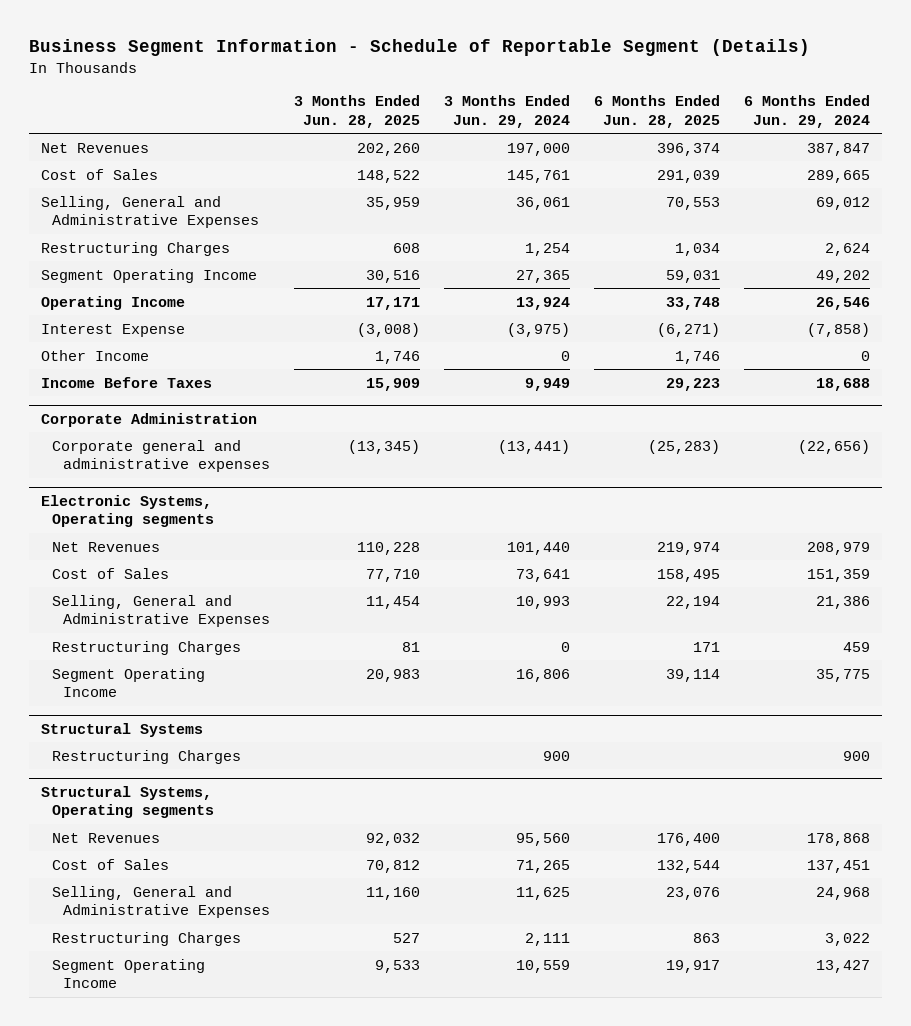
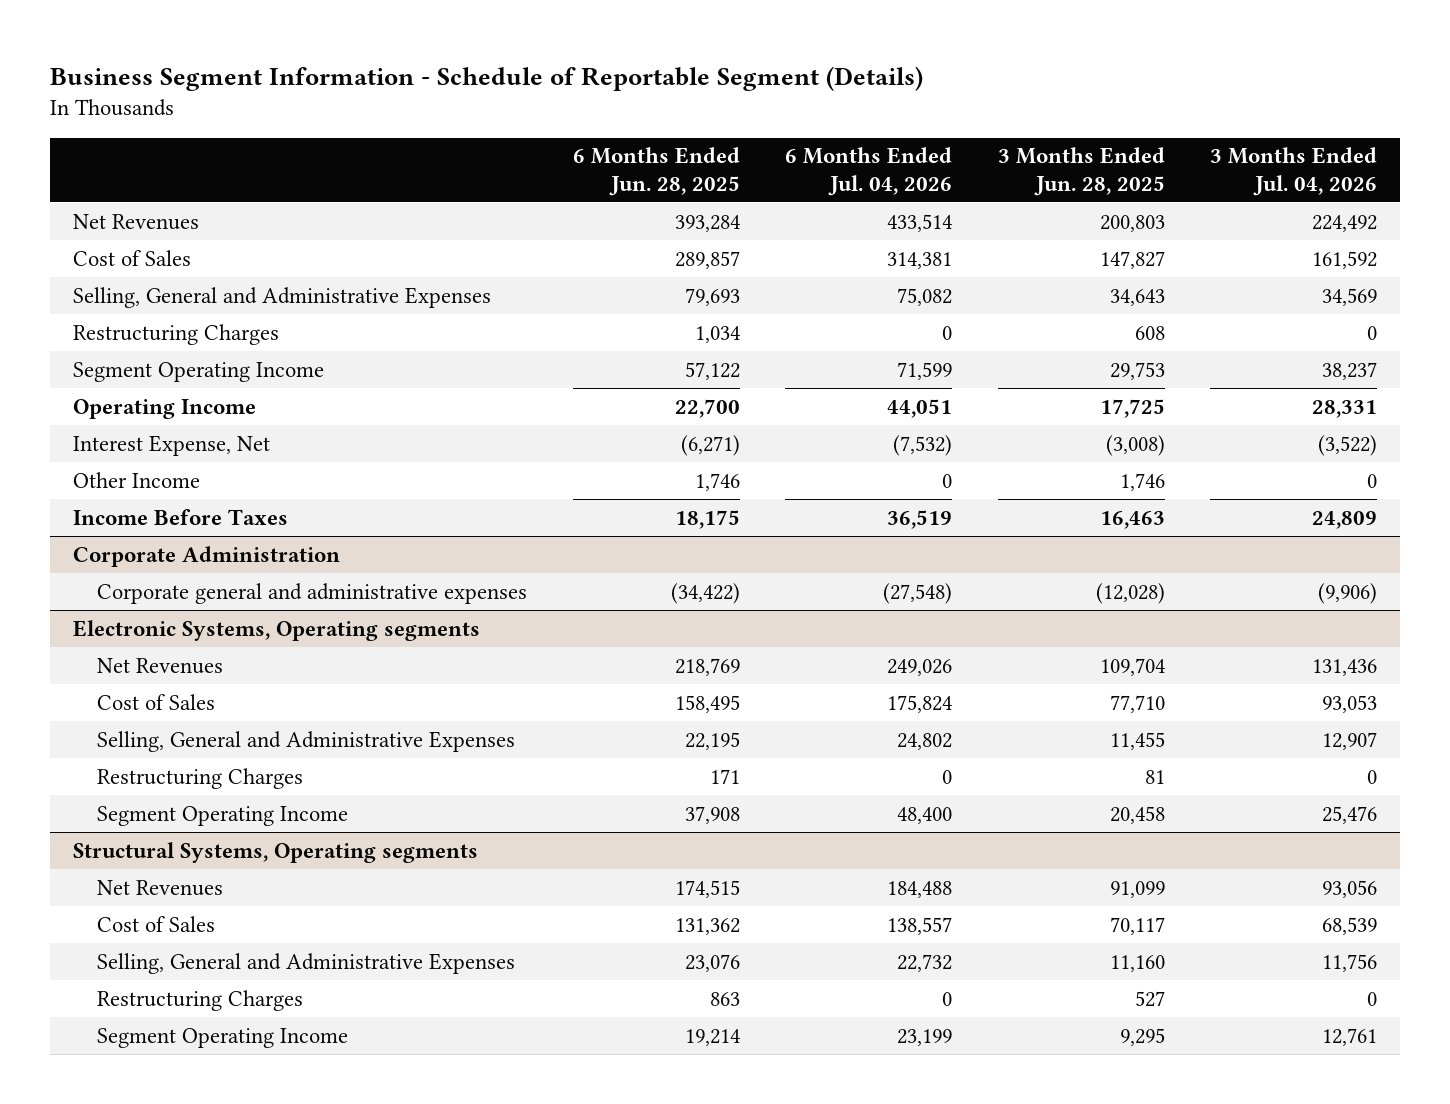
[444,95,571,128] 3 Months Ended Jun. 29, 2024 -> none
[743,95,870,128] 6 Months Ended Jun. 29, 2024 -> none
none -> [785,147,953,196] 6 Months Ended Jul. 04, 2026
none -> [1210,147,1378,196] 3 Months Ended Jul. 04, 2026
[357,142,421,156] 202,260 -> [1099,214,1165,232] 200,803
[657,142,721,156] 396,374 -> [674,214,740,232] 393,284
[357,169,421,183] 148,522 -> [1099,250,1165,269] 147,827
[657,169,721,183] 291,039 -> [674,250,740,269] 289,857
[366,196,421,210] 35,959 -> [1109,288,1165,306] 34,643
[666,196,721,210] 70,553 -> [684,287,740,306] 79,693
[366,269,421,283] 30,516 -> [1109,361,1165,380] 29,753
[666,269,721,283] 59,031 -> [684,361,740,380] 57,122
[366,296,421,310] 17,171 -> [1099,398,1165,418] 17,725
[666,296,721,310] 33,748 -> [674,398,740,418] 22,700
[40,323,185,337] Interest Expense -> [72,434,270,456] Interest Expense, Net
[366,377,421,391] 15,909 -> [1099,510,1165,529] 16,463
[666,377,721,391] 29,223 -> [674,509,740,529] 18,175
[348,439,421,454] (13,345) -> [1095,582,1165,604] (12,028)
[648,439,721,454] (25,283) -> [670,582,740,604] (34,422)
[357,541,421,555] 110,228 -> [1099,657,1165,676] 109,704
[657,541,721,555] 219,974 -> [674,657,740,676] 218,769
[366,595,421,609] 11,454 -> [1109,731,1165,750] 11,455
[666,595,721,609] 22,194 -> [684,731,740,750] 22,195
[40,722,203,737] Structural Systems -> none
[51,749,241,764] Restructuring Charges -> none
[366,668,421,682] 20,983 -> [1109,805,1165,824] 20,458
[666,668,721,682] 39,114 -> [684,805,740,824] 37,908
[366,832,421,846] 92,032 -> [1109,880,1165,898] 91,099
[657,832,721,846] 176,400 -> [674,879,740,898] 174,515
[366,859,421,873] 70,812 -> [1109,916,1165,935] 70,117
[657,859,721,873] 132,544 -> [674,917,740,935] 131,362
[375,959,421,973] 9,533 -> [1119,1027,1165,1046] 9,295
[666,959,721,973] 19,917 -> [684,1028,740,1046] 19,214

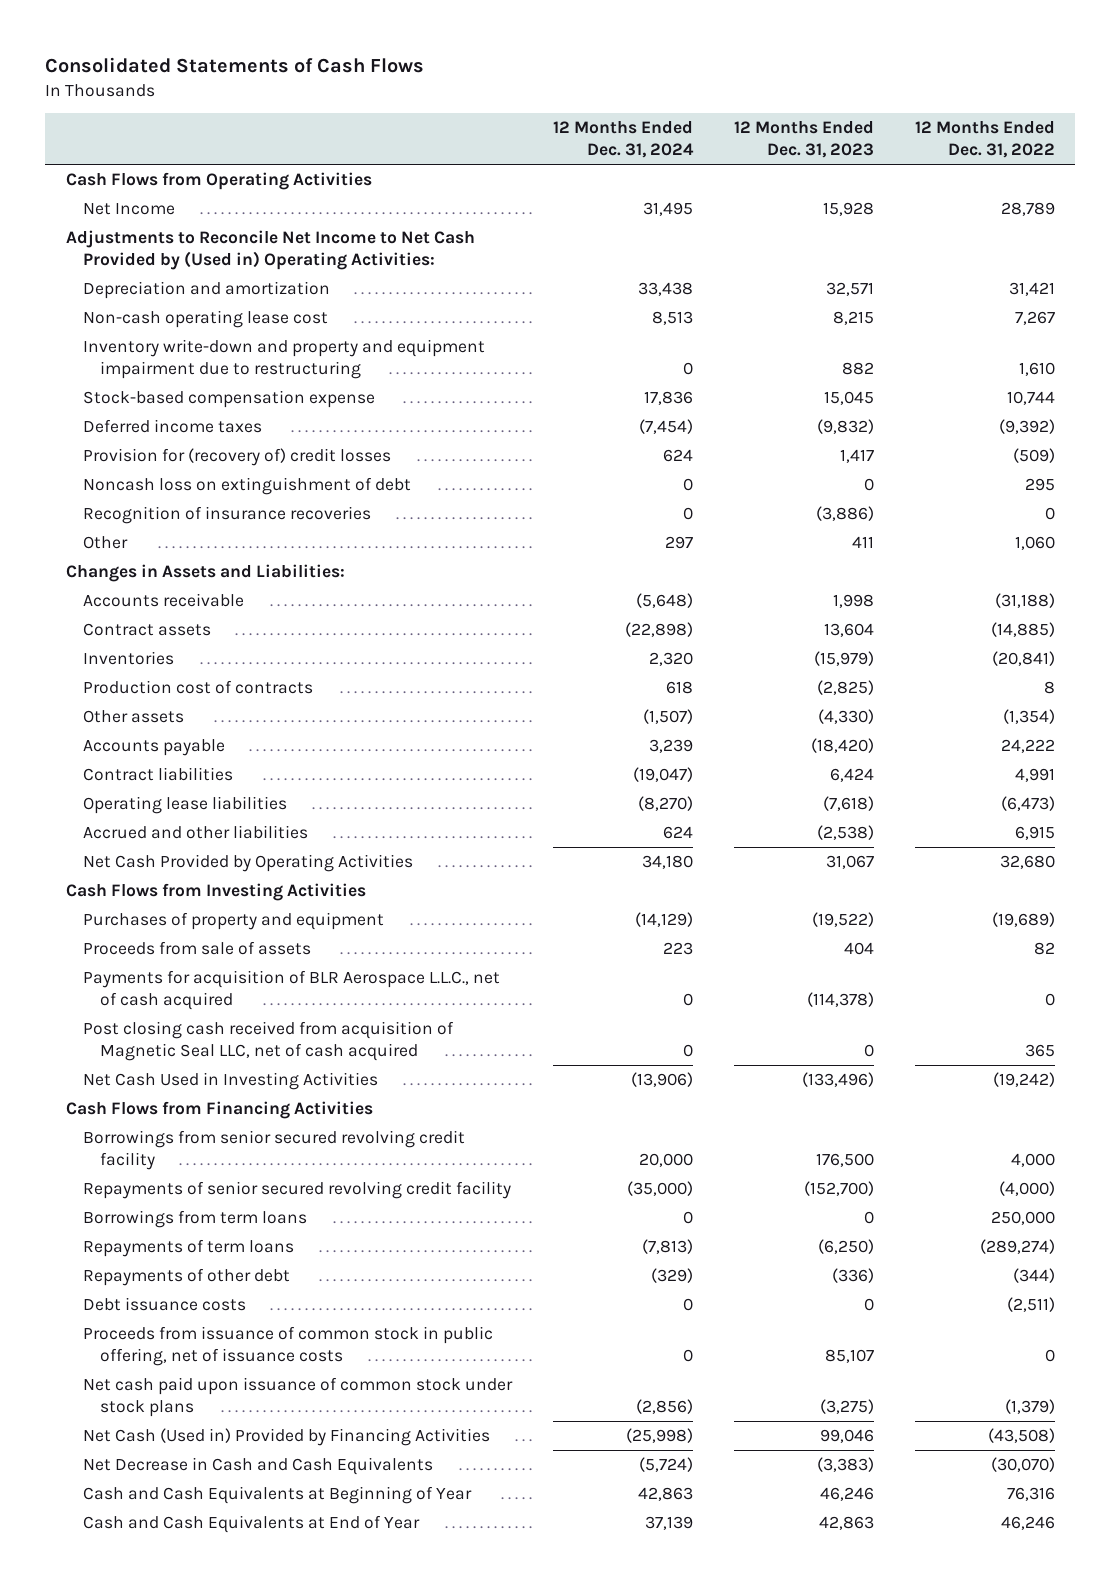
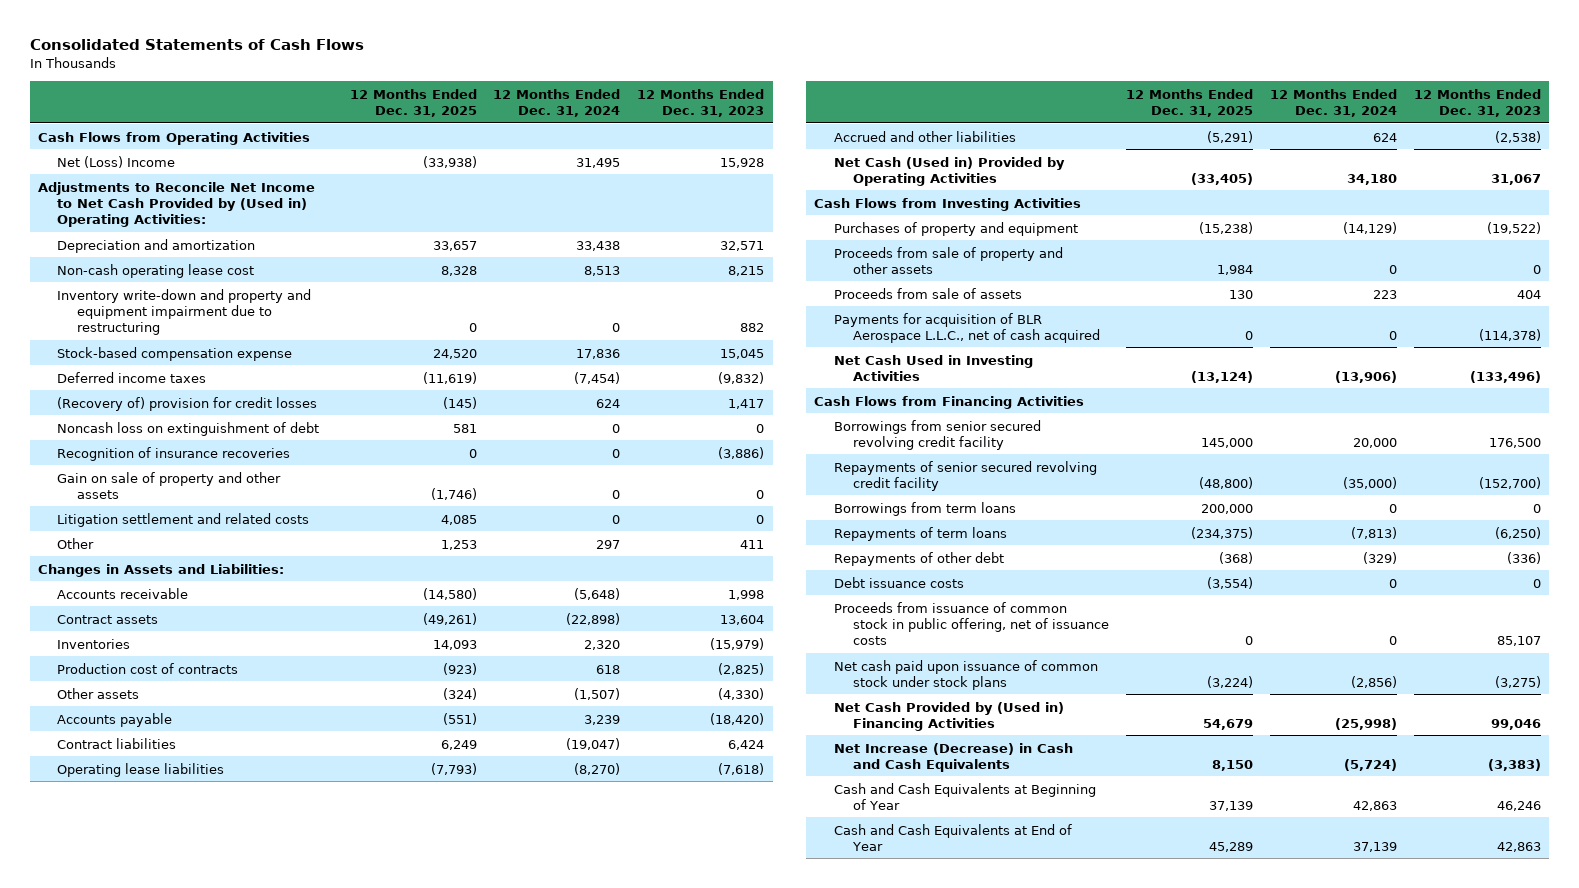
[914,121,1055,159] 12 Months Ended Dec. 31, 2022 -> none
none -> [349,88,477,117] 12 Months Ended Dec. 31, 2025
[82,202,175,215] Net Income -> [57,155,176,168] Net (Loss) Income
[82,447,391,466] Provision for (recovery of) credit losses -> [57,396,318,411] (Recovery of) provision for credit losses
none -> [57,471,282,499] Gain on sale of property and other assets
none -> [57,512,310,527] Litigation settlement and related costs
[82,853,413,872] Net Cash Provided by Operating Activities -> [833,156,1065,186] Net Cash (Used in) Provided by Operating Activities
none -> [833,246,1063,274] Proceeds from sale of property and other assets
[82,1020,454,1062] Post closing cash received from acquisition of Magnetic Seal LLC, net of cash acquired -> none
[82,1427,490,1446] Net Cash (Used in) Provided by Financing Activities -> [833,701,1064,731] Net Cash Provided by (Used in) Financing Activities
[82,1456,433,1475] Net Decrease in Cash and Cash Equivalents -> [833,742,1073,772] Net Increase (Decrease) in Cash and Cash Equivalents

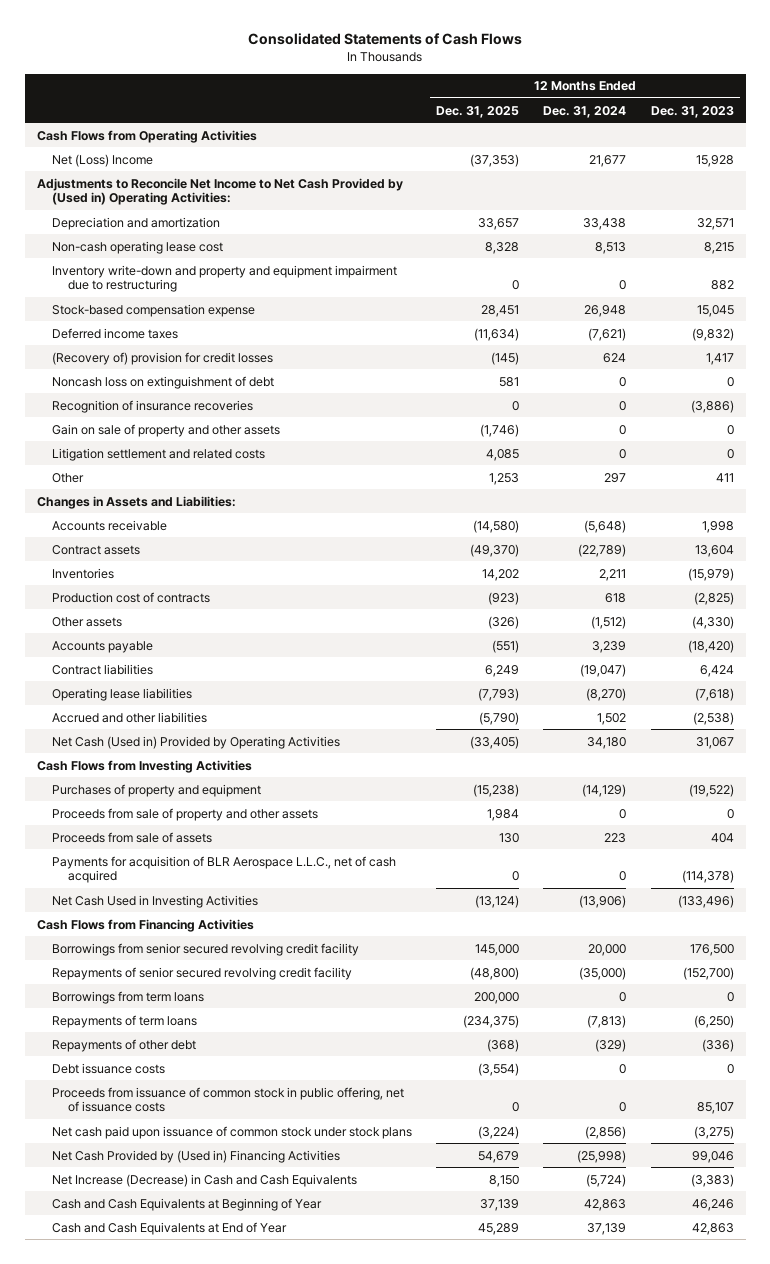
[422,155,477,168] (33,938) -> [470,153,520,167] (37,353)
[576,157,621,168] 31,495 -> [589,154,627,167] 21,677
[432,348,477,359] 24,520 -> [481,304,520,317] 28,451
[576,348,621,359] 17,836 -> [584,304,627,317] 26,948
[422,371,477,384] (11,619) -> [474,327,520,341] (11,634)
[574,371,621,384] (7,454) -> [588,327,627,341] (7,621)
[422,612,477,625] (49,261) -> [470,543,520,557] (49,370)
[566,612,621,625] (22,898) -> [578,543,627,557] (22,789)
[432,639,477,650] 14,093 -> [482,568,520,581] 14,202
[584,639,621,650] 2,320 -> [599,568,627,581] 2,211
[442,687,477,700] (324) -> [488,615,520,629] (326)
[574,687,621,700] (1,507) -> [591,615,627,629] (1,512)
[1206,130,1253,143] (5,291) -> [479,711,520,725] (5,790)
[1372,132,1397,142] 624 -> [597,712,627,725] 1,502

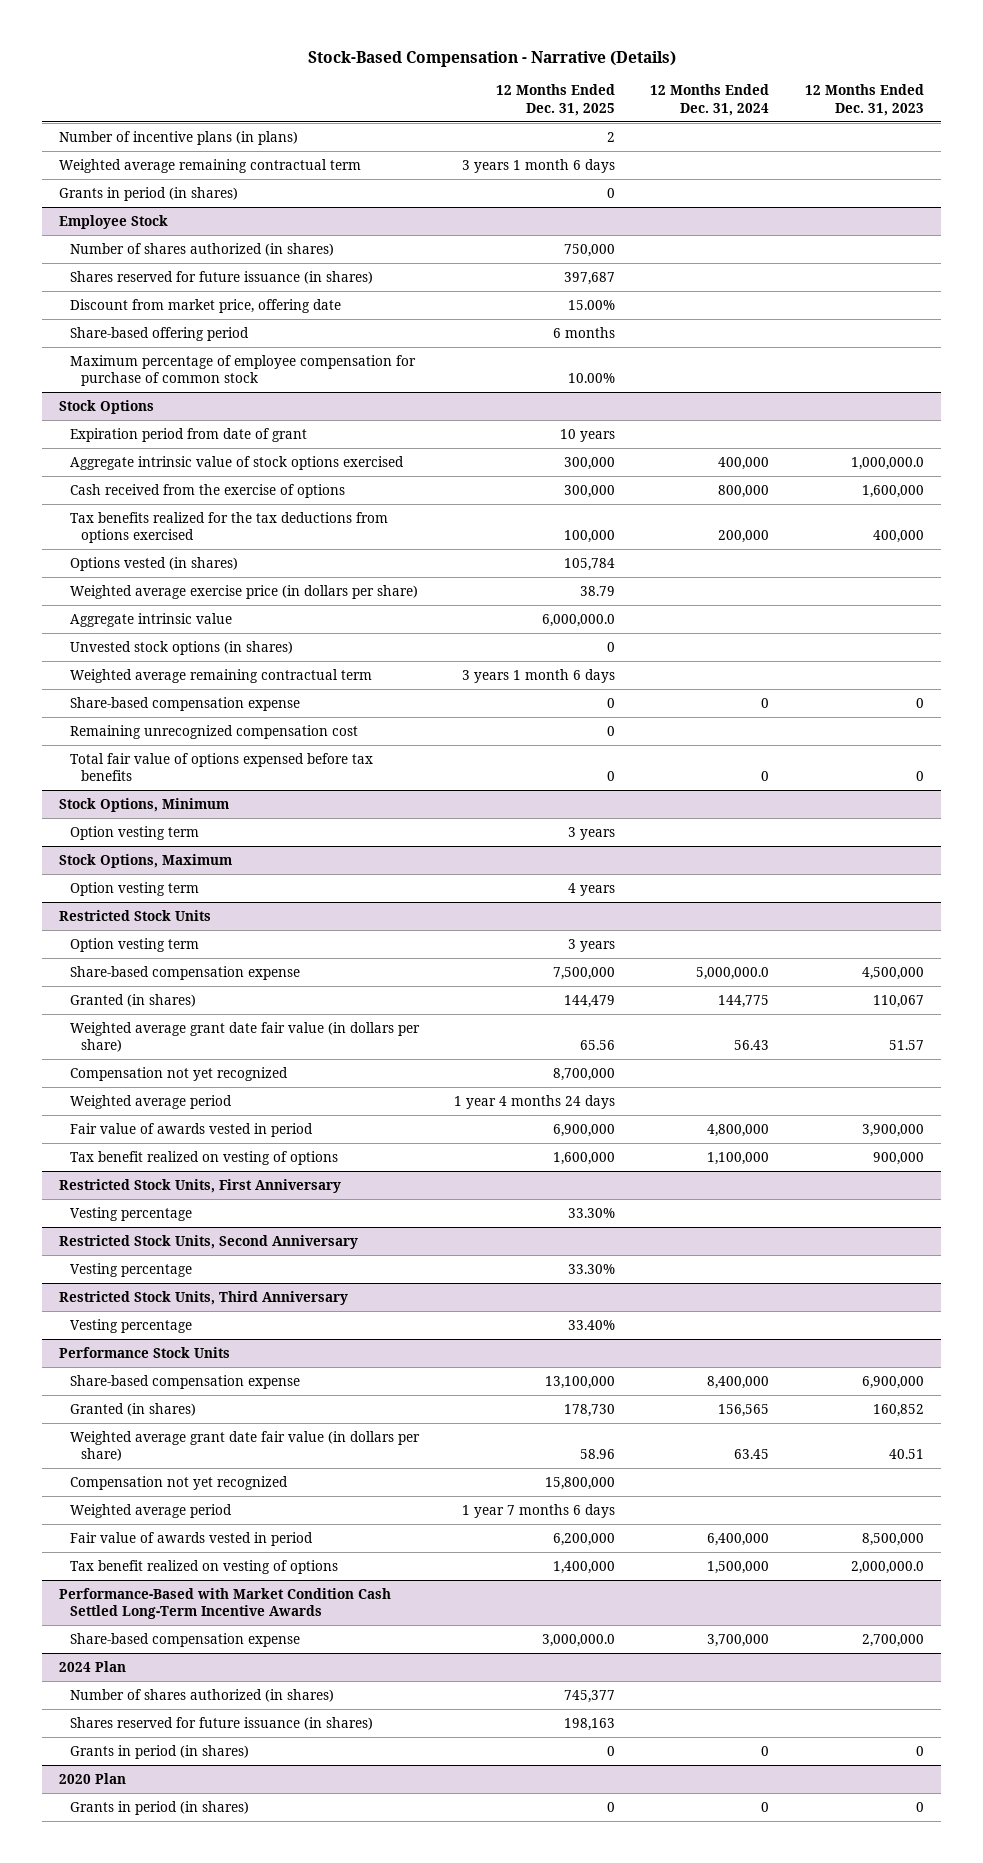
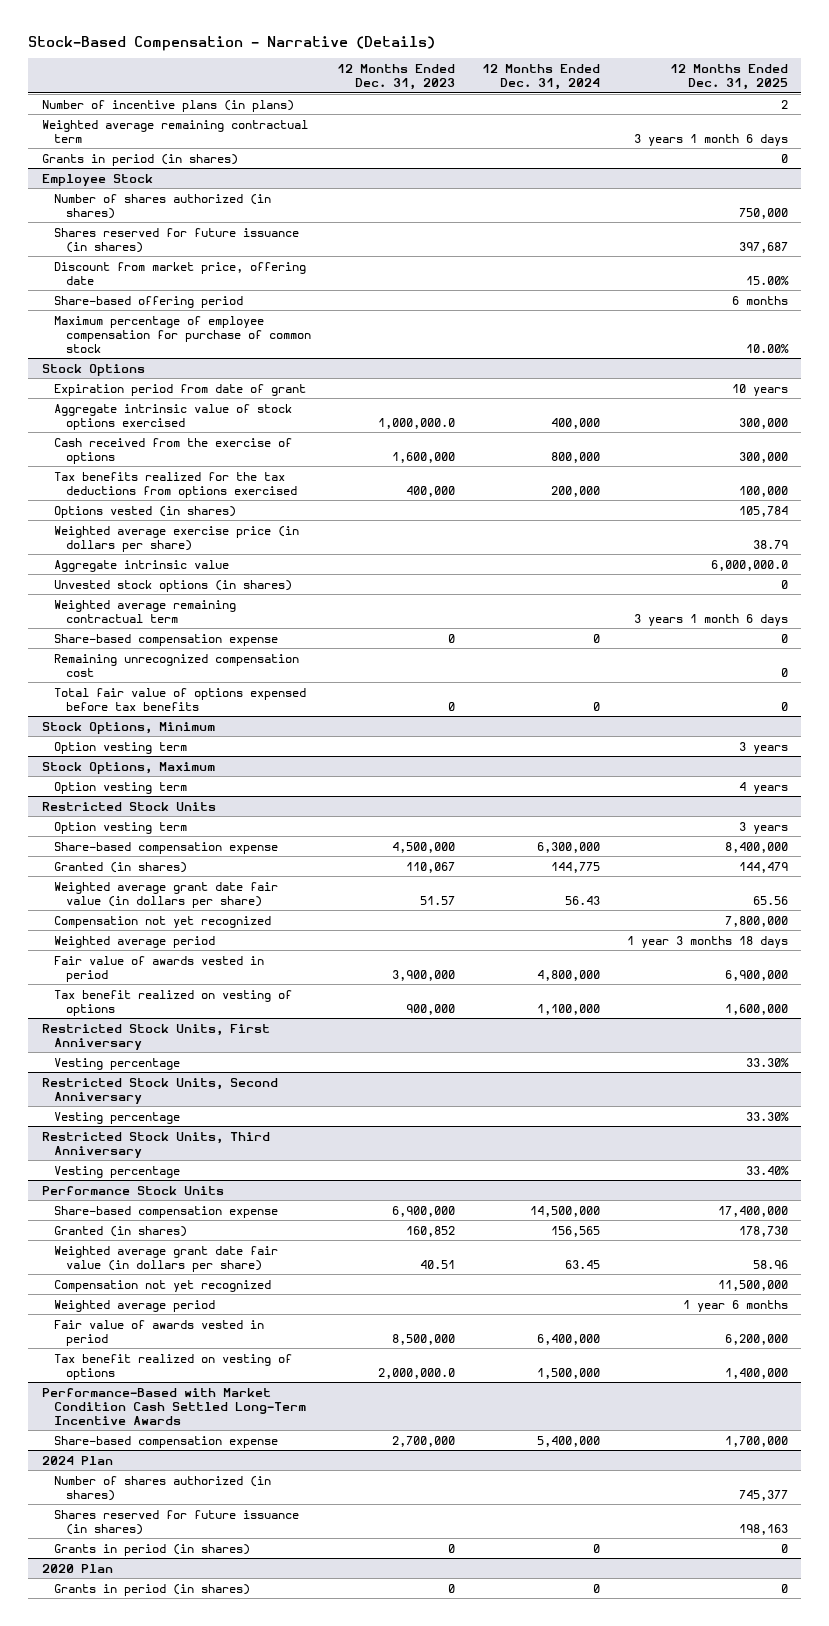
[553,966,616,980] 7,500,000 -> [724,841,788,853] 8,400,000
[696,966,770,980] 5,000,000.0 -> [537,841,601,853] 6,300,000
[553,1067,616,1081] 8,700,000 -> [724,915,788,927] 7,800,000
[454,1094,616,1109] 1 year 4 months 24 days -> [626,935,788,948] 1 year 3 months 18 days
[545,1375,616,1389] 13,100,000 -> [717,1205,788,1217] 17,400,000
[707,1375,770,1389] 8,400,000 -> [530,1205,601,1217] 14,500,000
[545,1476,616,1490] 15,800,000 -> [717,1279,788,1291] 11,500,000
[462,1503,616,1518] 1 year 7 months 6 days -> [682,1299,788,1312] 1 year 6 months
[542,1633,616,1647] 3,000,000.0 -> [724,1435,788,1447] 1,700,000
[707,1633,770,1647] 3,700,000 -> [537,1435,601,1447] 5,400,000

